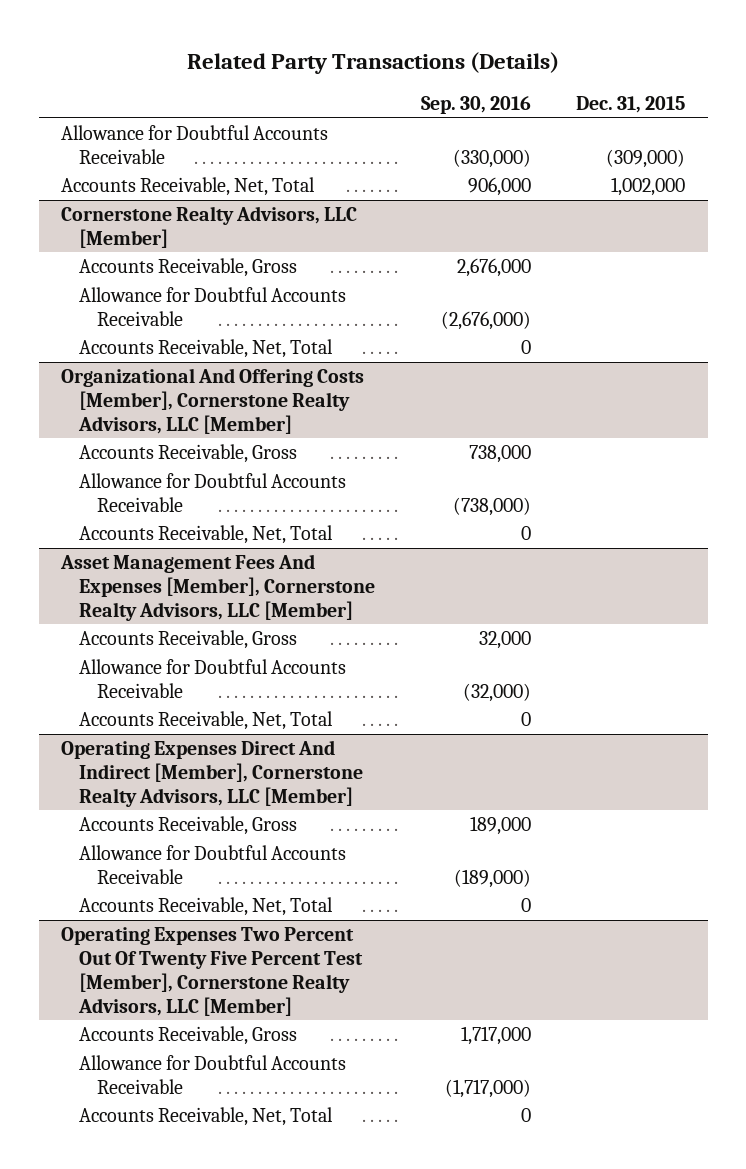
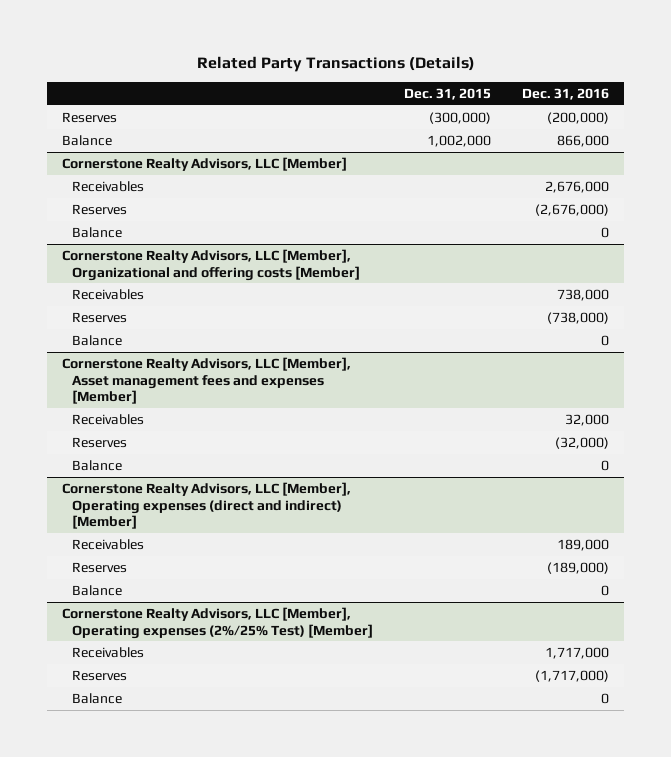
[420,95,531,114] Sep. 30, 2016 -> none
none -> [521,87,609,100] Dec. 31, 2016
[61,125,329,164] Allowance for Doubtful Accounts Receivable -> none
none -> [62,111,118,123] Reserves
[61,177,316,197] Accounts Receivable, Net, Total -> [62,134,113,146] Balance
[61,927,364,1016] Operating Expenses Two Percent Out Of Twenty Five Percent Test [Member], Cornerstone Realty Advisors, LLC [Member] -> none
[79,1026,298,1046] Accounts Receivable, Gross -> none
[79,1055,347,1094] Allowance for Doubtful Accounts Receivable -> none
[79,1107,334,1127] Accounts Receivable, Net, Total -> none
[79,258,298,278] Accounts Receivable, Gross -> [72,180,145,192] Receivables
[79,287,347,326] Allowance for Doubtful Accounts Receivable -> [72,203,128,215] Reserves
[79,339,334,359] Accounts Receivable, Net, Total -> [72,226,123,238] Balance
[61,368,365,434] Organizational And Offering Costs [Member], Cornerstone Realty Advisors, LLC [Member] -> [62,248,361,281] Cornerstone Realty Advisors, LLC [Member], Organizational and offering costs [Member]
[79,444,298,464] Accounts Receivable, Gross -> [72,288,145,300] Receivables
[79,473,347,512] Allowance for Doubtful Accounts Receivable -> [72,311,128,323] Reserves
[79,525,334,545] Accounts Receivable, Net, Total -> [72,334,123,346] Balance
[60,554,376,621] Asset Management Fees And Expenses [Member], Cornerstone Realty Advisors, LLC [Member] -> [62,356,352,405] Cornerstone Realty Advisors, LLC [Member], Asset management fees and expenses [Member]
[79,630,298,650] Accounts Receivable, Gross -> [72,413,145,425] Receivables
[79,659,347,698] Allowance for Doubtful Accounts Receivable -> [72,436,128,448] Reserves
[79,711,334,731] Accounts Receivable, Net, Total -> [72,459,123,471] Balance
[61,740,364,807] Operating Expenses Direct And Indirect [Member], Cornerstone Realty Advisors, LLC [Member] -> [62,481,352,530] Cornerstone Realty Advisors, LLC [Member], Operating expenses (direct and indirect) [Member]
[79,816,298,836] Accounts Receivable, Gross -> [72,538,145,550] Receivables
[79,845,347,884] Allowance for Doubtful Accounts Receivable -> [72,561,128,573] Reserves
[79,897,334,917] Accounts Receivable, Net, Total -> [72,584,123,596] Balance
none -> [62,606,374,639] Cornerstone Realty Advisors, LLC [Member], Operating expenses (2%/25% Test) [Member]
none -> [72,646,145,658] Receivables
none -> [72,669,128,681] Reserves
none -> [72,692,123,704] Balance

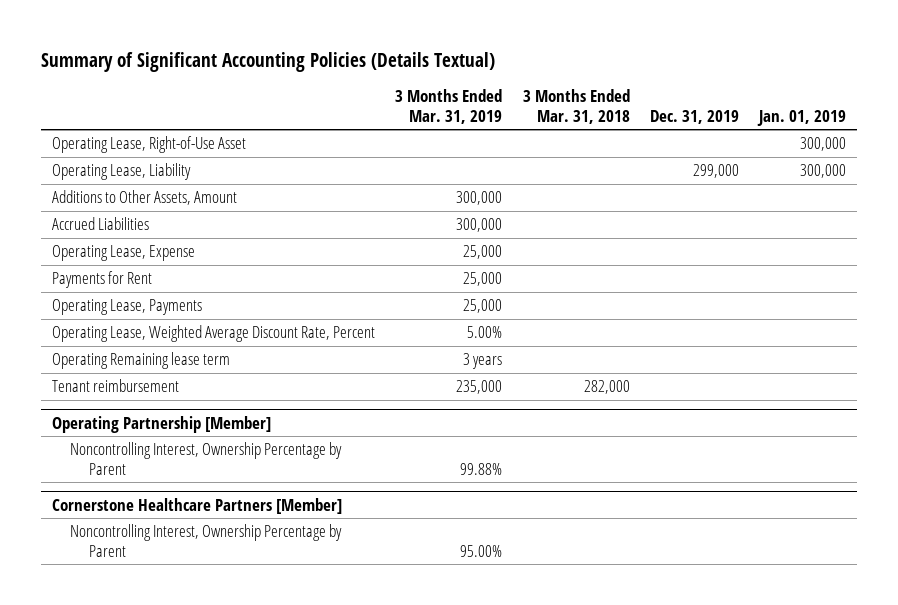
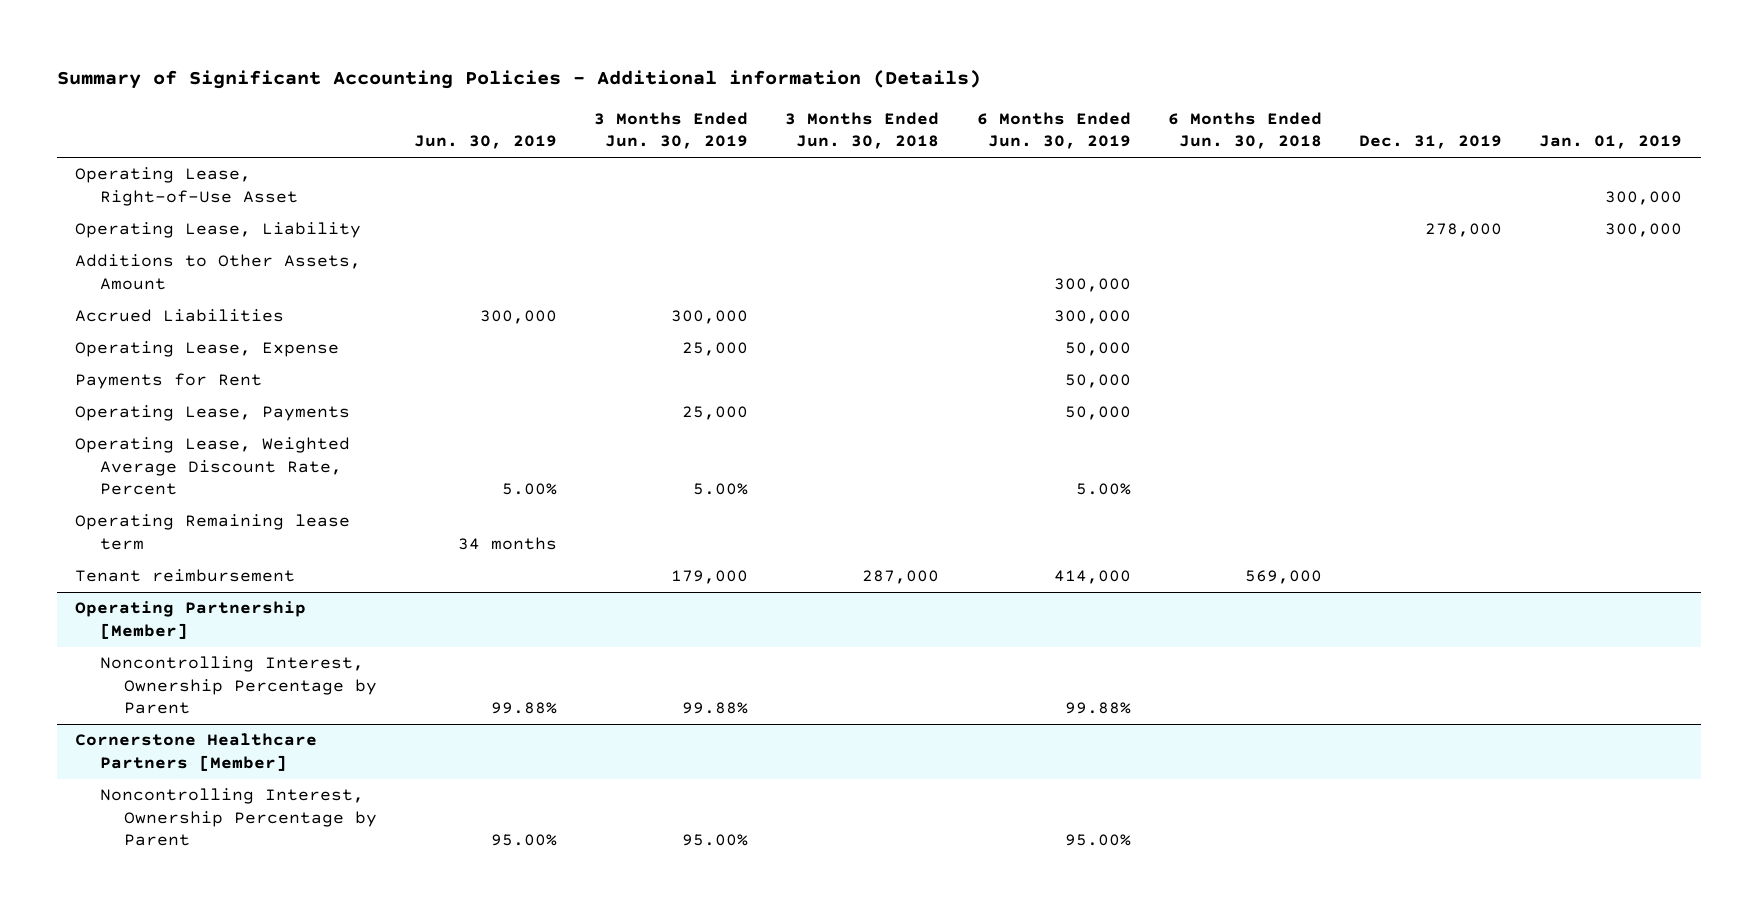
[41,51,496,72] Summary of Significant Accounting Policies (Details Textual) -> [56,70,981,90] Summary of Significant Accounting Policies - Additional information (Details)
[395,89,503,124] 3 Months Ended Mar. 31, 2019 -> none
[522,89,630,124] 3 Months Ended Mar. 31, 2018 -> none
none -> [413,135,557,150] Jun. 30, 2019
none -> [594,111,749,150] 3 Months Ended Jun. 30, 2019
none -> [785,111,940,150] 3 Months Ended Jun. 30, 2018
none -> [976,111,1131,150] 6 Months Ended Jun. 30, 2019
none -> [1167,111,1322,150] 6 Months Ended Jun. 30, 2018
[692,164,739,179] 299,000 -> [1425,223,1503,238] 278,000

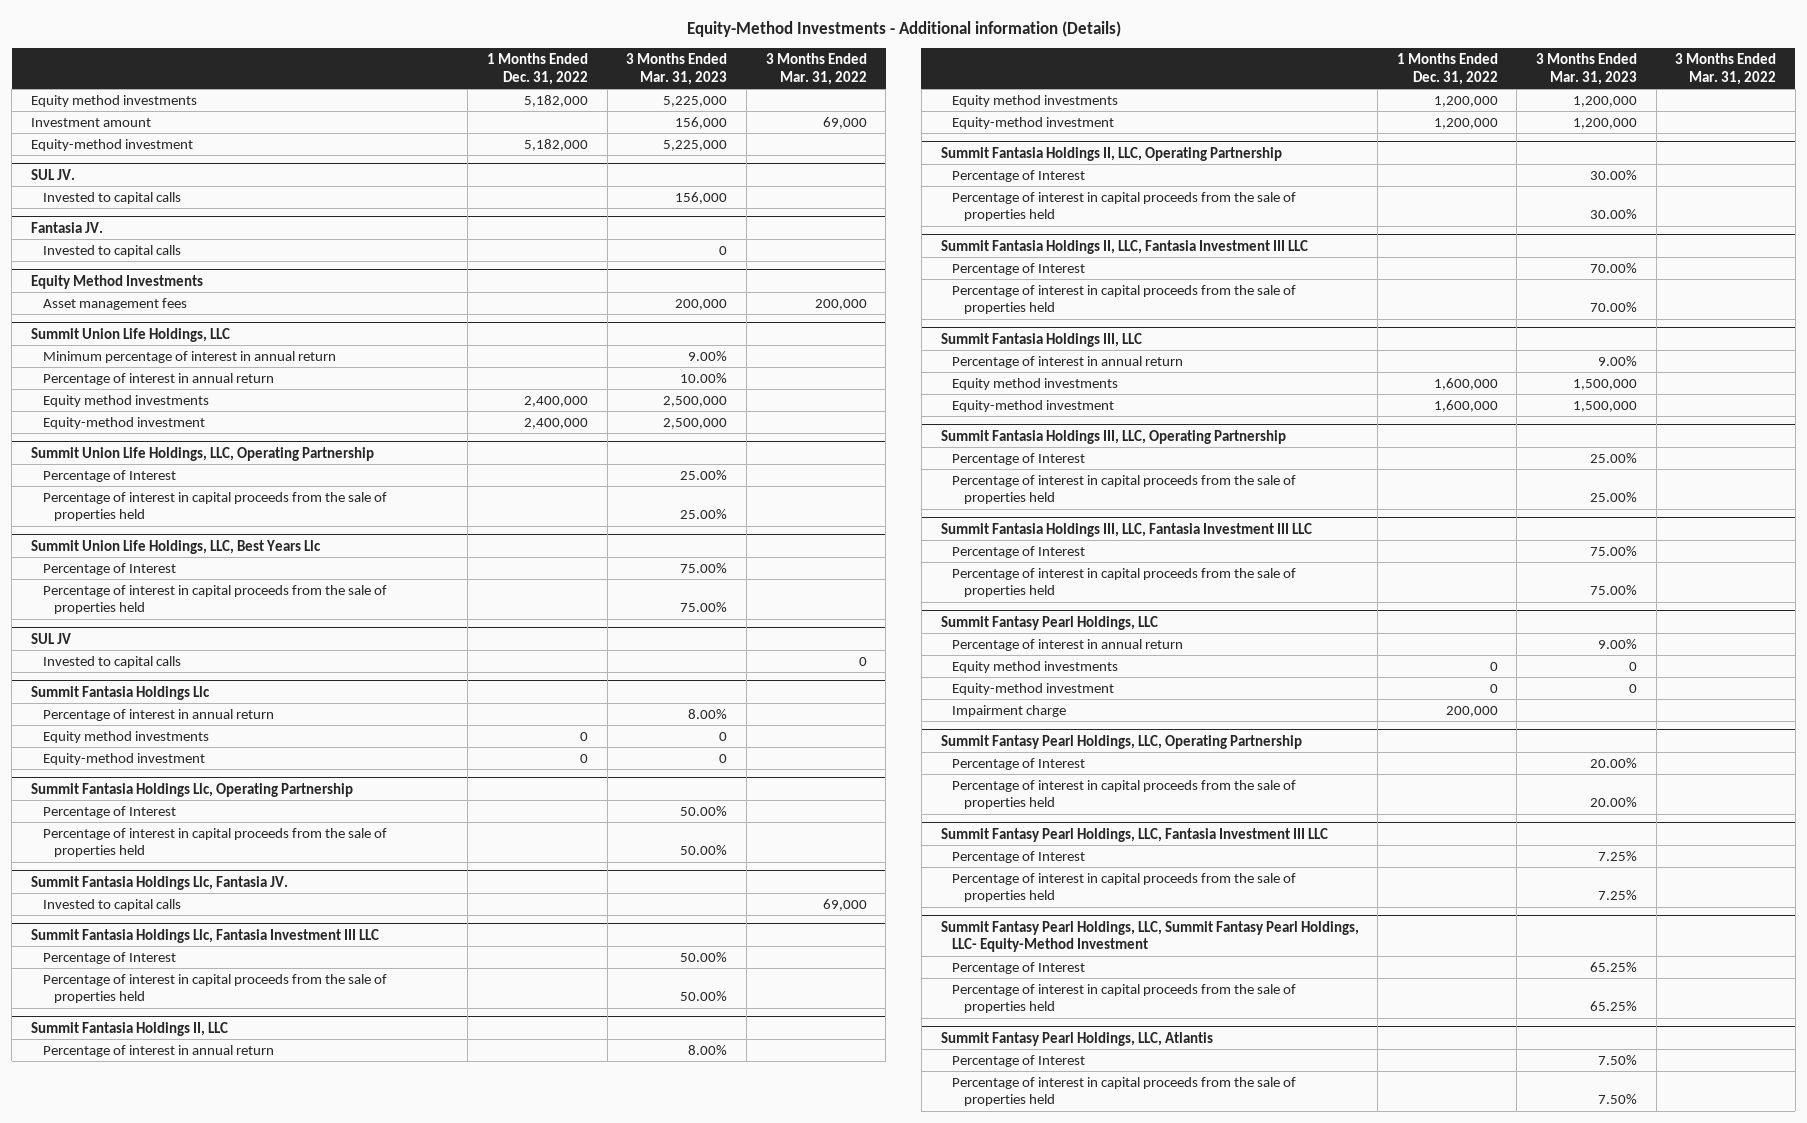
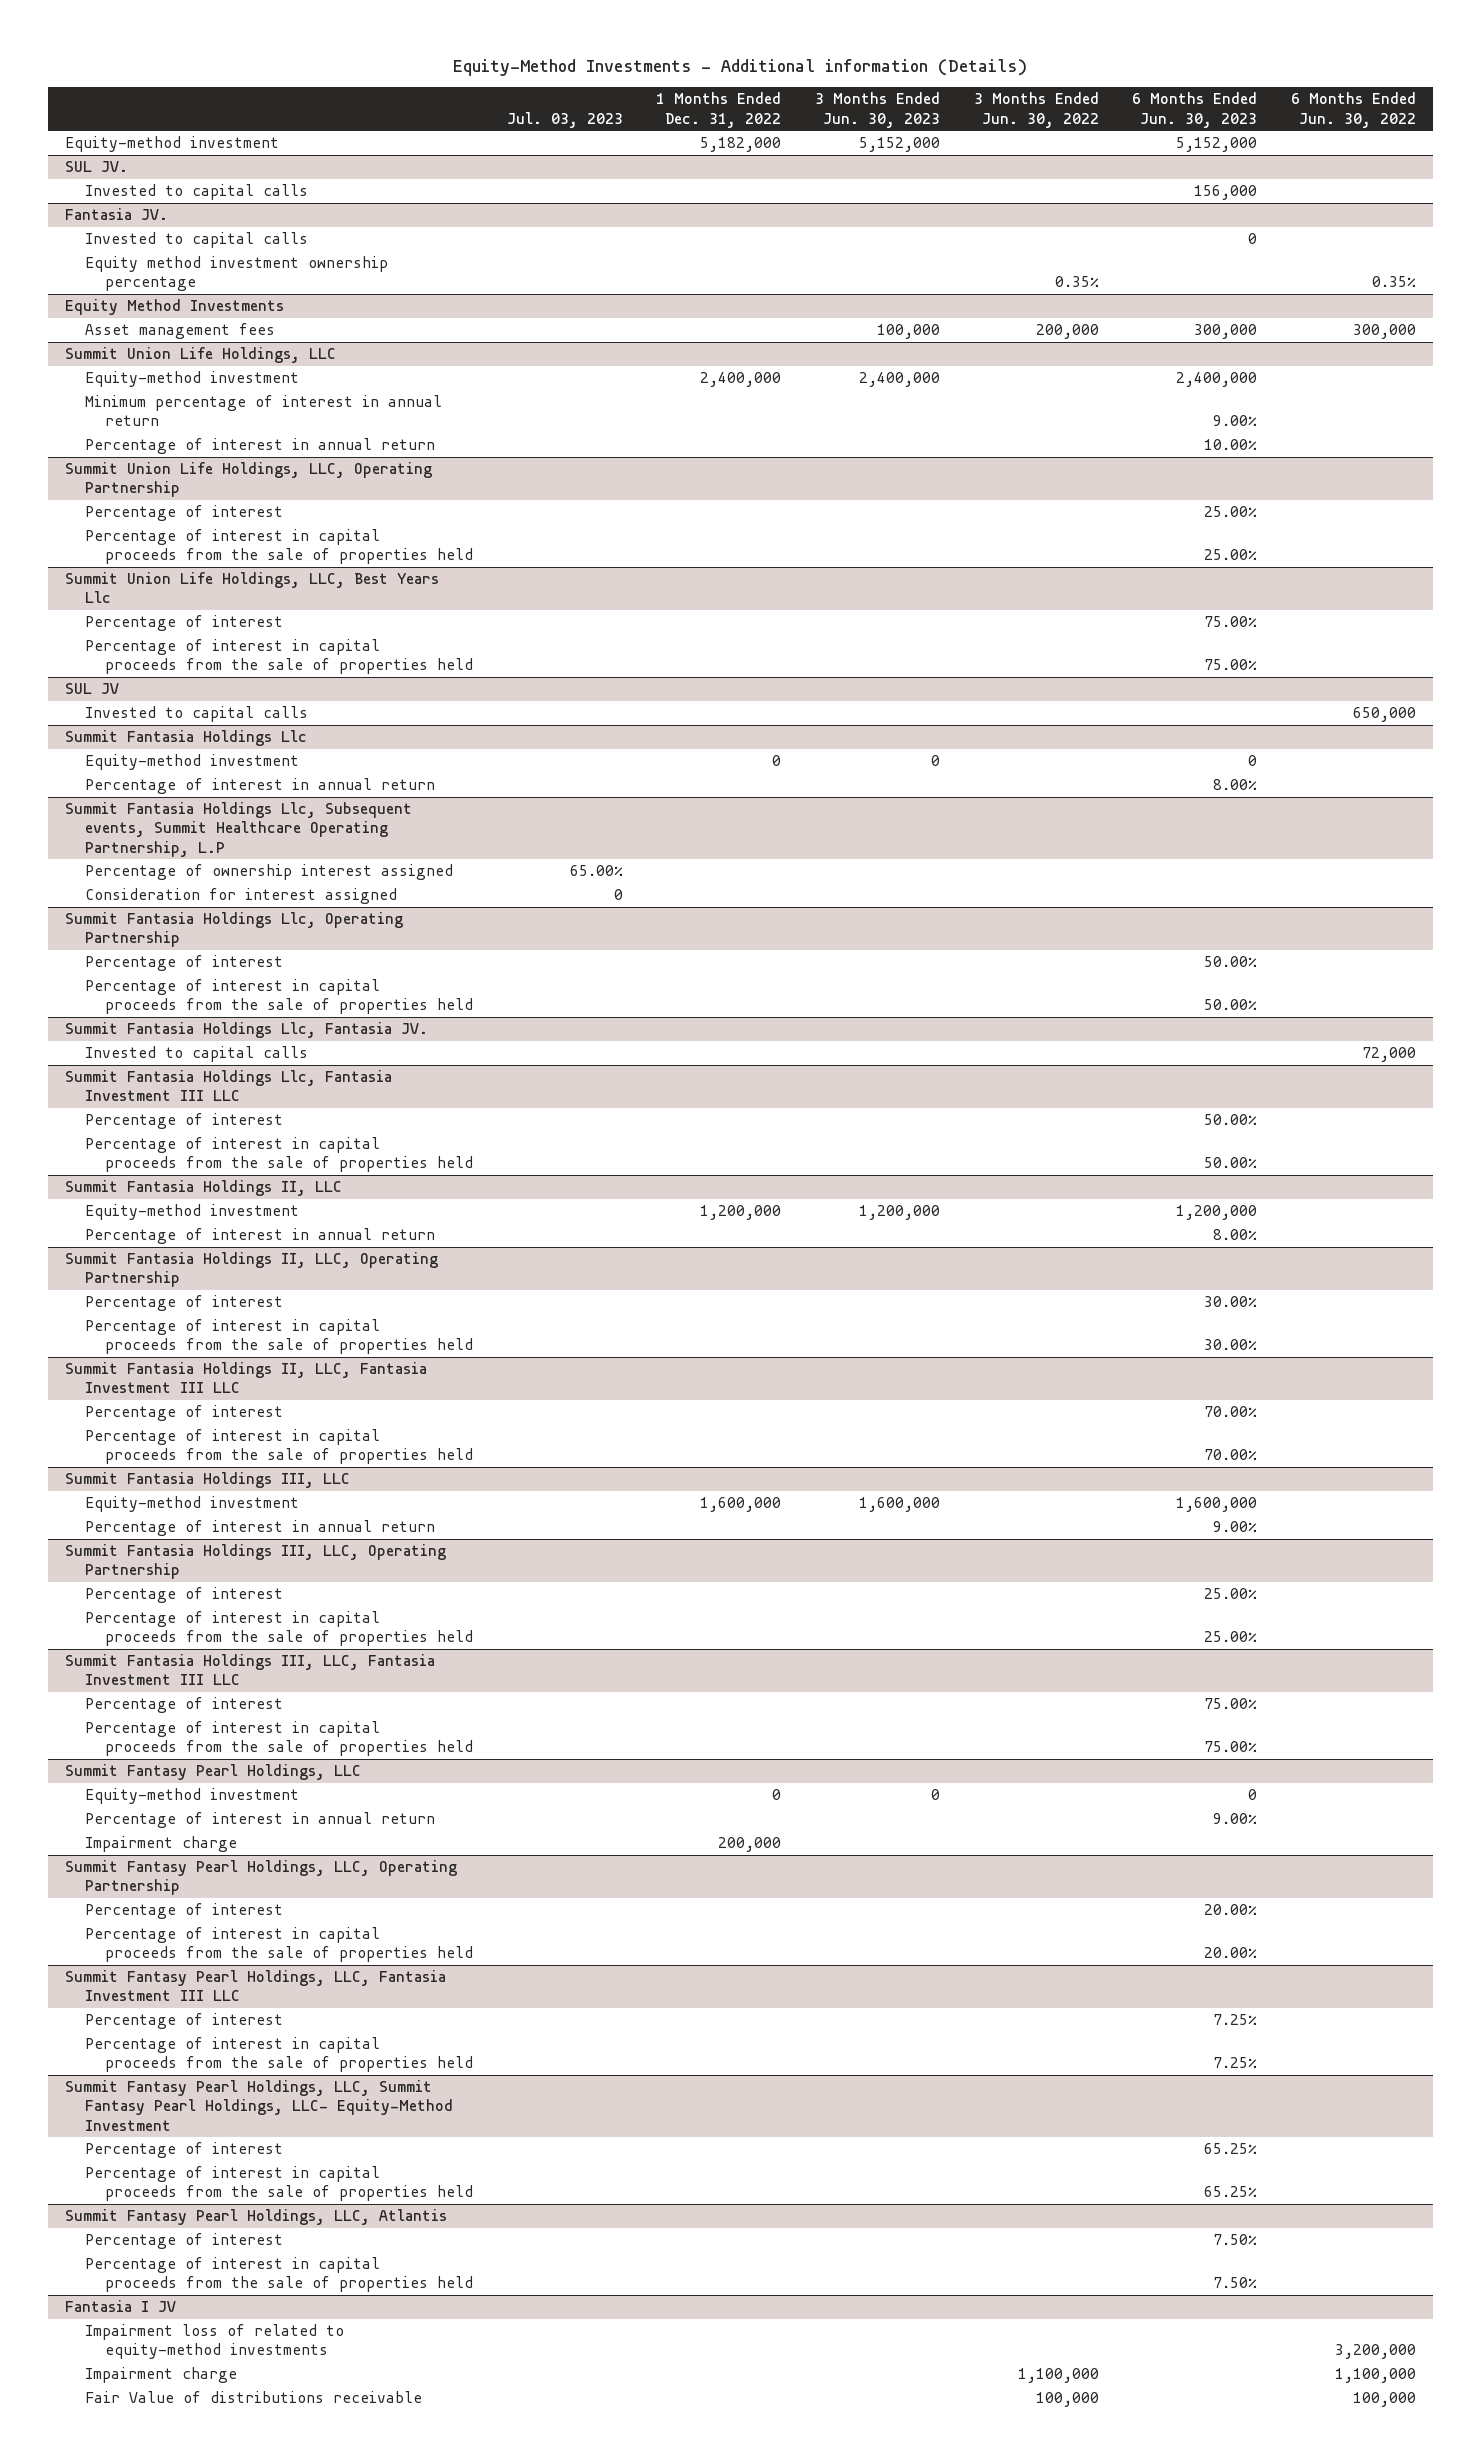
[626,52,728,85] 3 Months Ended Mar. 31, 2023 -> none
[765,52,867,85] 3 Months Ended Mar. 31, 2022 -> none
none -> [506,111,623,128] Jul. 03, 2023
none -> [814,92,940,128] 3 Months Ended Jun. 30, 2023
none -> [973,92,1099,128] 3 Months Ended Jun. 30, 2022
none -> [1132,92,1258,128] 6 Months Ended Jun. 30, 2023
none -> [1290,92,1416,128] 6 Months Ended Jun. 30, 2022
[30,94,197,107] Equity method investments -> none
[30,117,151,127] Investment amount -> none
none -> [84,256,388,292] Equity method investment ownership percentage
[42,416,205,429] Equity-method investment -> [84,371,299,388] Equity-method investment
[42,394,209,407] Equity method investments -> none
[42,469,176,482] Percentage of Interest -> [84,505,283,522] Percentage of interest
[42,562,176,575] Percentage of Interest -> [84,615,283,632] Percentage of interest
[42,730,209,743] Equity method investments -> none
[42,708,274,721] Percentage of interest in annual return -> [84,778,435,795] Percentage of interest in annual return
none -> [64,802,412,857] Summit Fantasia Holdings Llc, Subsequent events, Summit Healthcare Operating Partnership, L.P
none -> [84,864,453,881] Percentage of ownership interest assigned
none -> [84,888,397,905] Consideration for interest assigned
[42,805,176,818] Percentage of Interest -> [84,955,283,972] Percentage of interest
[42,951,176,964] Percentage of Interest -> [84,1113,283,1130] Percentage of interest
[952,94,1119,107] Equity method investments -> none
[42,1044,274,1057] Percentage of interest in annual return -> [84,1228,435,1245] Percentage of interest in annual return
[952,169,1086,182] Percentage of Interest -> [84,1295,283,1312] Percentage of interest
[952,262,1086,275] Percentage of Interest -> [84,1405,283,1422] Percentage of interest
[952,377,1119,390] Equity method investments -> none
[952,355,1184,368] Percentage of interest in annual return -> [84,1520,435,1537] Percentage of interest in annual return
[952,452,1086,465] Percentage of Interest -> [84,1587,283,1604] Percentage of interest
[952,545,1086,558] Percentage of Interest -> [84,1697,283,1714] Percentage of interest
[952,660,1119,673] Equity method investments -> none
[952,638,1184,651] Percentage of interest in annual return -> [84,1812,435,1829] Percentage of interest in annual return
[952,757,1086,770] Percentage of Interest -> [84,1903,283,1920] Percentage of interest
[952,850,1086,863] Percentage of Interest -> [84,2013,283,2030] Percentage of interest
[952,961,1086,974] Percentage of Interest -> [84,2142,283,2159] Percentage of interest
[952,1054,1086,1067] Percentage of Interest -> [84,2233,283,2250] Percentage of interest
none -> [64,2300,176,2313] Fantasia I JV
none -> [84,2324,344,2360] Impairment loss of related to equity-method investments
none -> [84,2367,237,2384] Impairment charge
none -> [84,2391,422,2404] Fair Value of distributions receivable

